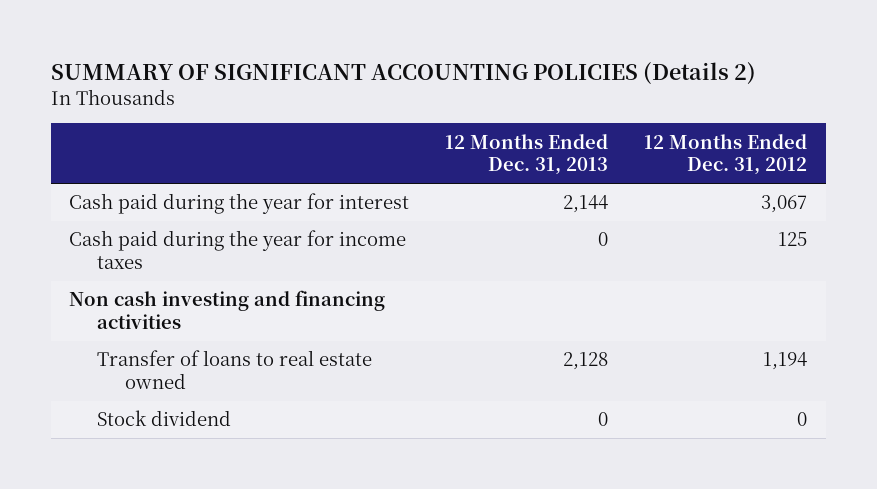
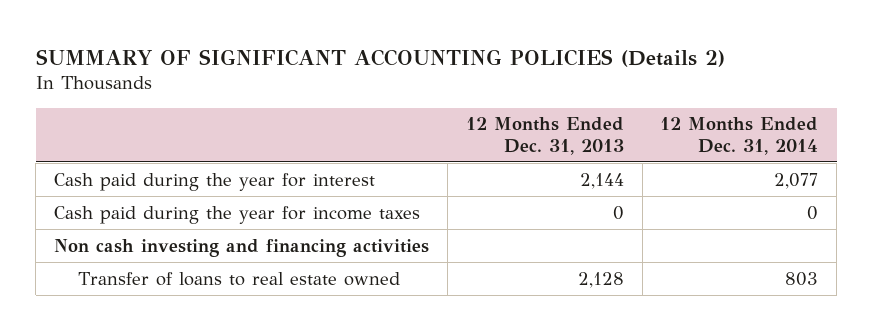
[644,133,808,176] 12 Months Ended Dec. 31, 2012 -> none
none -> [660,117,819,155] 12 Months Ended Dec. 31, 2014
[97,410,232,427] Stock dividend -> none

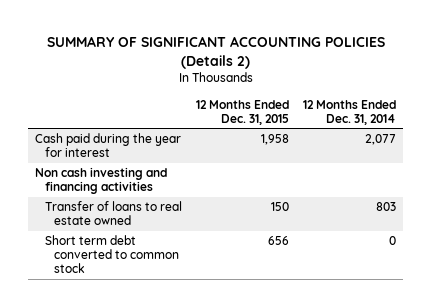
[465,117,624,155] 12 Months Ended Dec. 31, 2013 -> none
none -> [195,99,289,125] 12 Months Ended Dec. 31, 2015
[54,205,421,224] Cash paid during the year for income taxes -> none
none -> [44,235,180,274] Short term debt converted to common stock

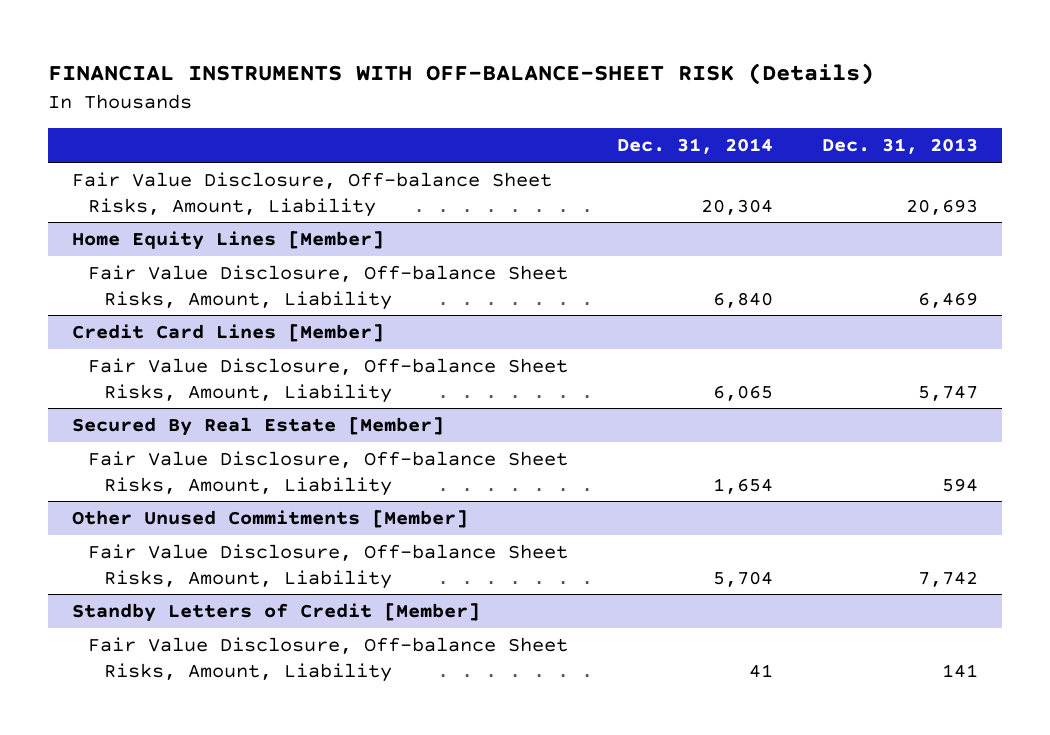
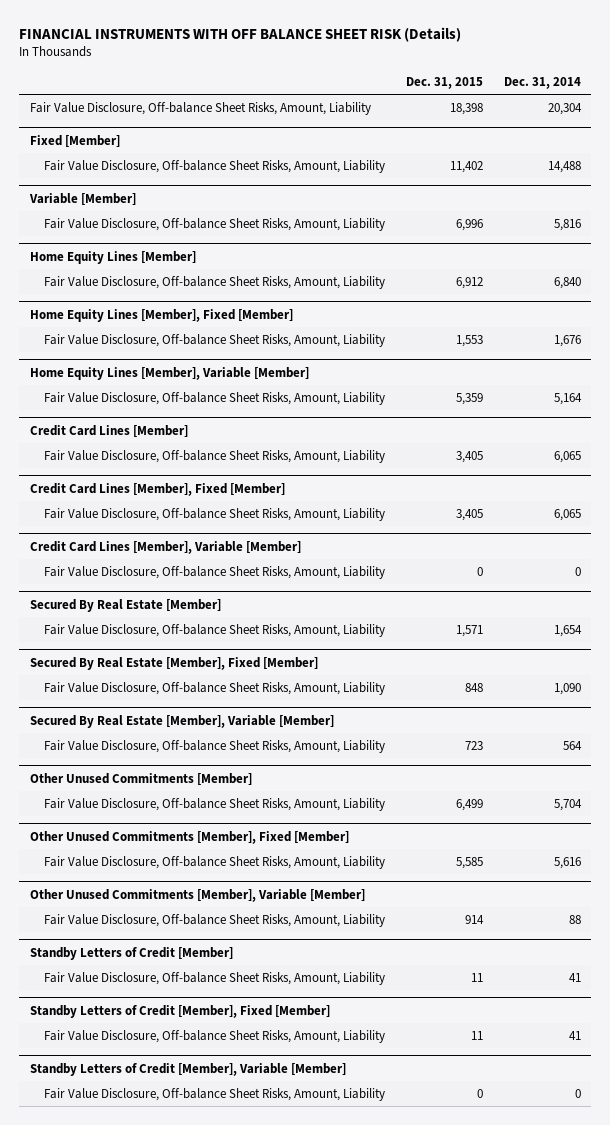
[47,62,874,85] FINANCIAL INSTRUMENTS WITH OFF-BALANCE-SHEET RISK (Details) -> [19,27,462,43] FINANCIAL INSTRUMENTS WITH OFF BALANCE SHEET RISK (Details)
[821,138,978,155] Dec. 31, 2013 -> none
none -> [405,76,483,89] Dec. 31, 2015
none -> [29,134,120,147] Fixed [Member]
none -> [43,159,385,173] Fair Value Disclosure, Off-balance Sheet Risks, Amount, Liability
none -> [28,192,136,205] Variable [Member]
none -> [43,217,385,231] Fair Value Disclosure, Off-balance Sheet Risks, Amount, Liability
none -> [29,308,293,322] Home Equity Lines [Member], Fixed [Member]
none -> [43,333,385,347] Fair Value Disclosure, Off-balance Sheet Risks, Amount, Liability
none -> [29,366,309,380] Home Equity Lines [Member], Variable [Member]
none -> [43,391,385,405] Fair Value Disclosure, Off-balance Sheet Risks, Amount, Liability
none -> [29,482,285,496] Credit Card Lines [Member], Fixed [Member]
none -> [43,507,385,521] Fair Value Disclosure, Off-balance Sheet Risks, Amount, Liability
none -> [29,540,301,554] Credit Card Lines [Member], Variable [Member]
none -> [43,565,385,579] Fair Value Disclosure, Off-balance Sheet Risks, Amount, Liability
none -> [29,656,318,670] Secured By Real Estate [Member], Fixed [Member]
none -> [43,681,385,695] Fair Value Disclosure, Off-balance Sheet Risks, Amount, Liability
none -> [29,714,334,728] Secured By Real Estate [Member], Variable [Member]
none -> [43,739,385,753] Fair Value Disclosure, Off-balance Sheet Risks, Amount, Liability
none -> [29,830,349,844] Other Unused Commitments [Member], Fixed [Member]
none -> [43,855,385,869] Fair Value Disclosure, Off-balance Sheet Risks, Amount, Liability
none -> [29,888,365,902] Other Unused Commitments [Member], Variable [Member]
none -> [43,913,385,927] Fair Value Disclosure, Off-balance Sheet Risks, Amount, Liability
none -> [29,1004,330,1018] Standby Letters of Credit [Member], Fixed [Member]
none -> [43,1029,385,1043] Fair Value Disclosure, Off-balance Sheet Risks, Amount, Liability
none -> [29,1062,346,1076] Standby Letters of Credit [Member], Variable [Member]
none -> [43,1087,385,1101] Fair Value Disclosure, Off-balance Sheet Risks, Amount, Liability

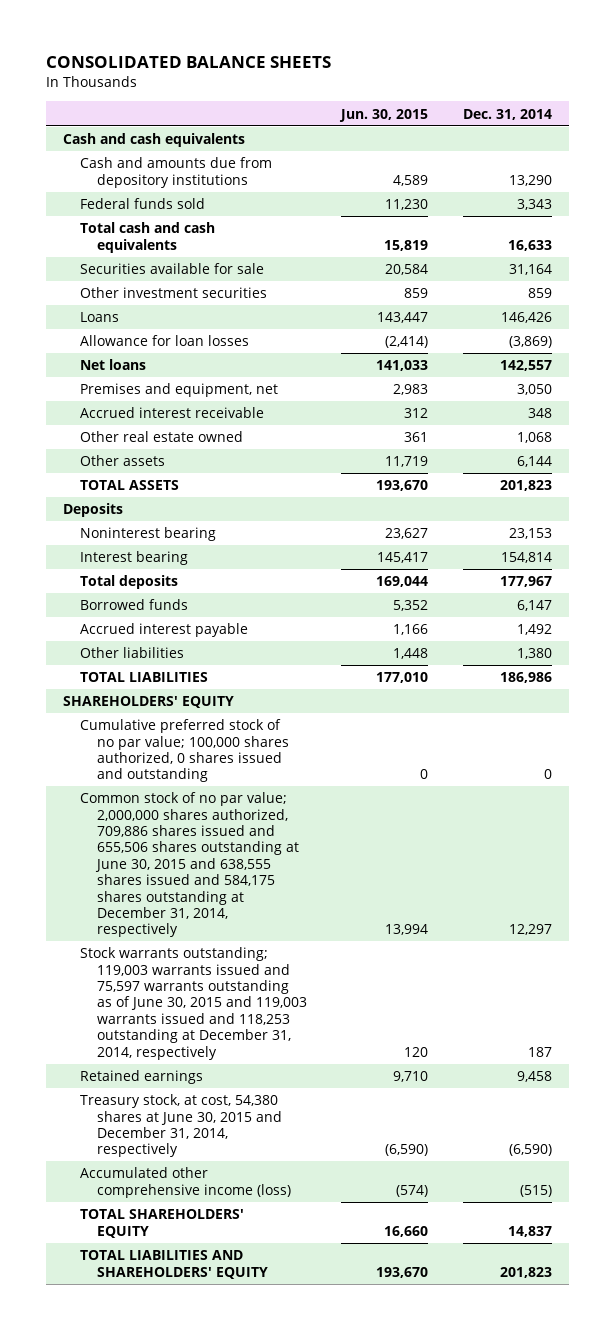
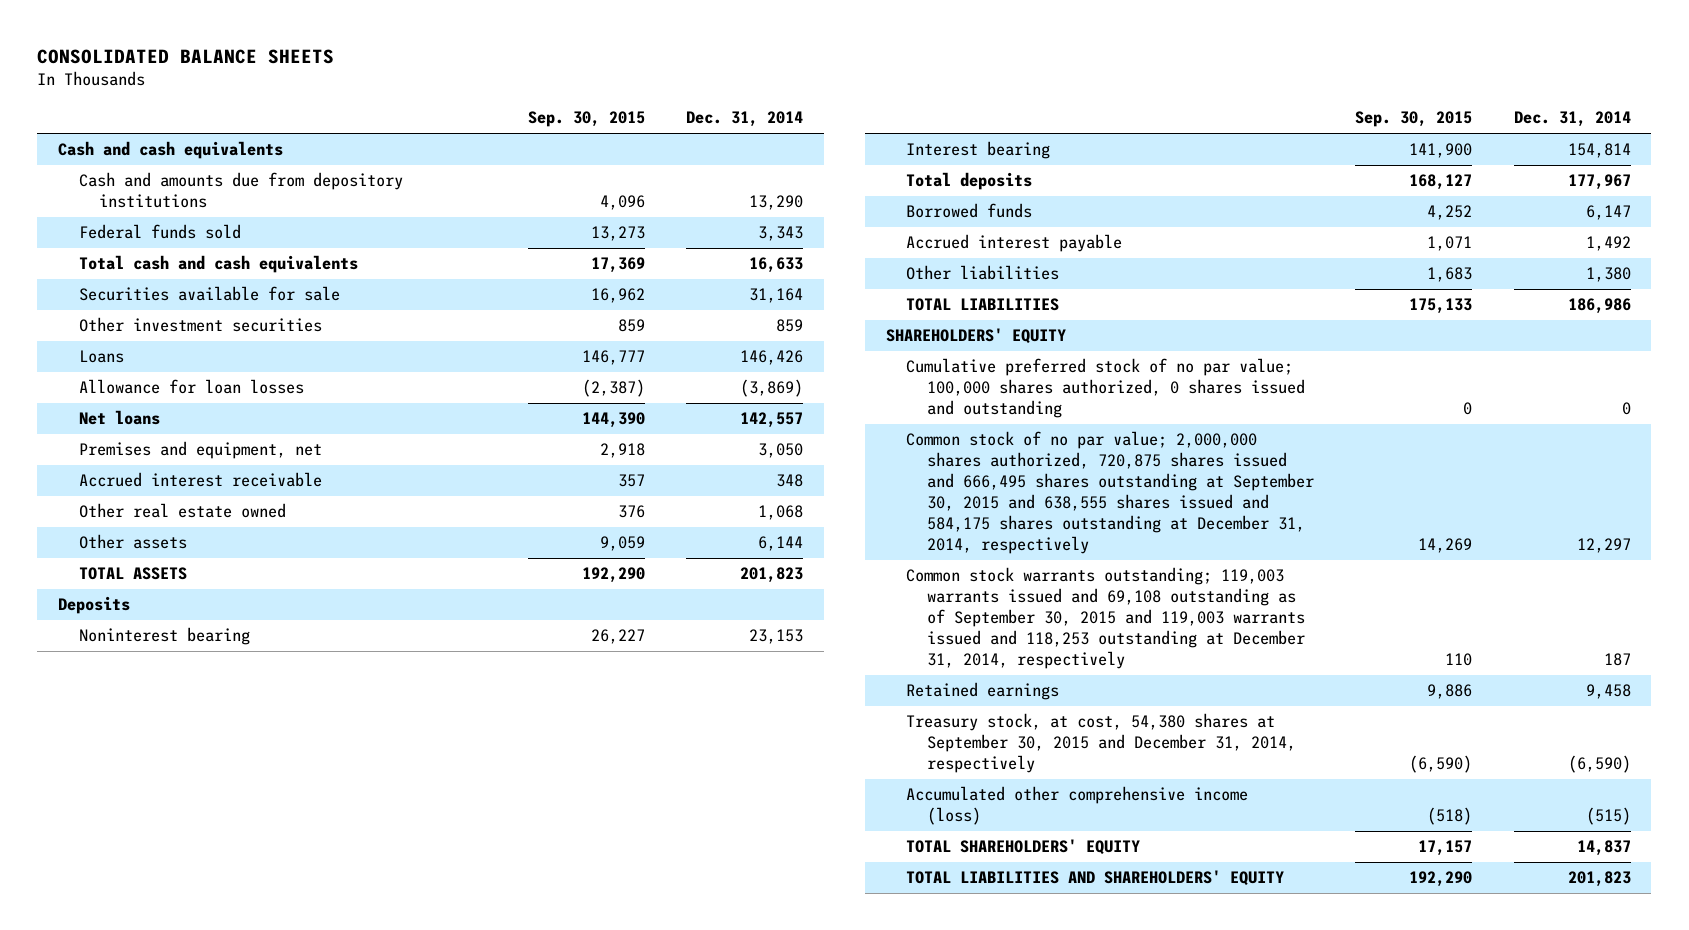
[339,108,429,122] Jun. 30, 2015 -> none
none -> [527,111,645,128] Sep. 30, 2015
[79,792,299,938] Common stock of no par value; 2,000,000 shares authorized, 709,886 shares issued and 655,506 shares outstanding at June 30, 2015 and 638,555 shares issued and 584,175 shares outstanding at December 31, 2014, respectively -> [906,431,1314,554] Common stock of no par value; 2,000,000 shares authorized, 720,875 shares issued and 666,495 shares outstanding at September 30, 2015 and 638,555 shares issued and 584,175 shares outstanding at December 31, 2014, respectively
[79,947,307,1060] Stock warrants outstanding; 119,003 warrants issued and 75,597 warrants outstanding as of June 30, 2015 and 119,003 warrants issued and 118,253 outstanding at December 31, 2014, respectively -> [906,567,1305,669] Common stock warrants outstanding; 119,003 warrants issued and 69,108 outstanding as of September 30, 2015 and 119,003 warrants issued and 118,253 outstanding at December 31, 2014, respectively
[79,1094,282,1158] Treasury stock, at cost, 54,380 shares at June 30, 2015 and December 31, 2014, respectively -> [906,713,1296,774] Treasury stock, at cost, 54,380 shares at September 30, 2015 and December 31, 2014, respectively

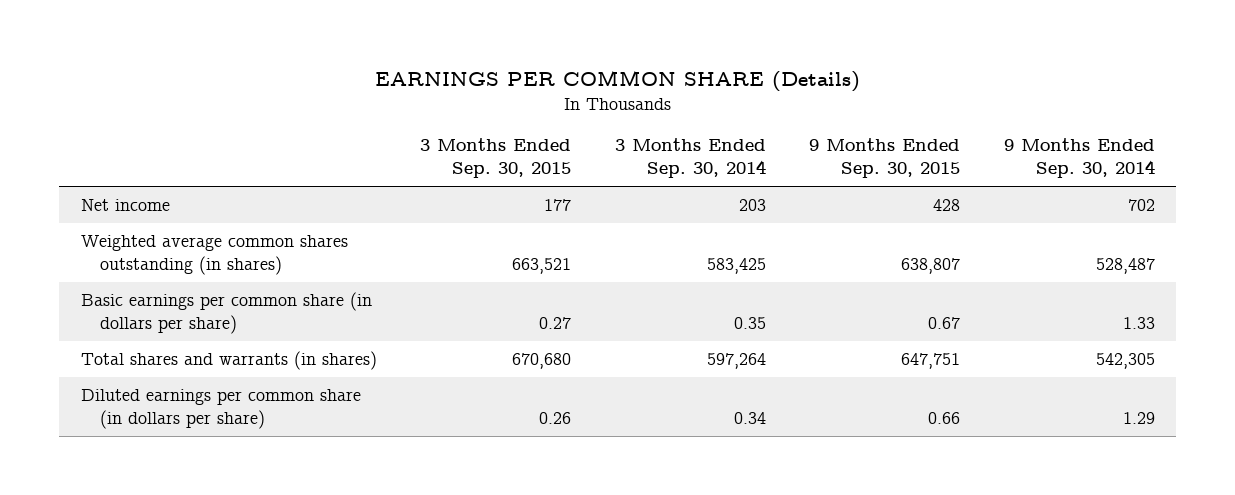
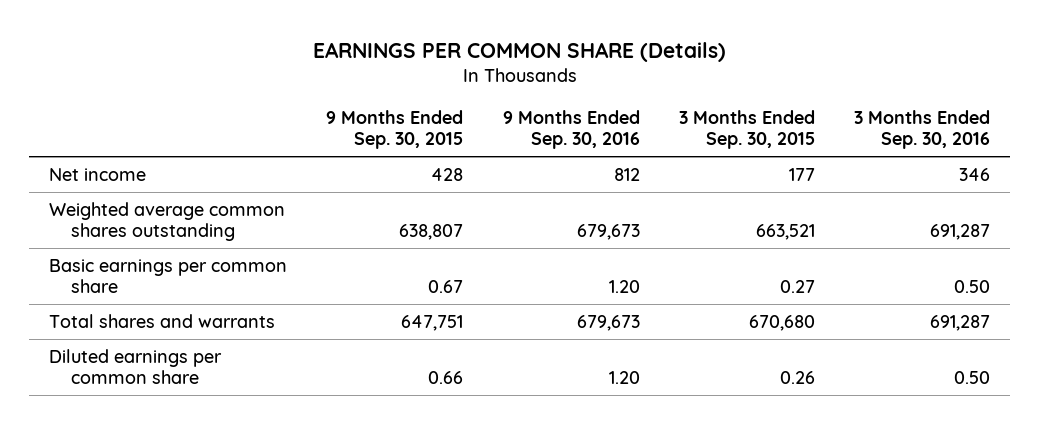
[614,138,766,179] 3 Months Ended Sep. 30, 2014 -> none
[1003,138,1155,179] 9 Months Ended Sep. 30, 2014 -> none
none -> [502,109,640,150] 9 Months Ended Sep. 30, 2016
none -> [854,109,991,150] 3 Months Ended Sep. 30, 2016
[80,235,348,275] Weighted average common shares outstanding (in shares) -> [49,201,286,242] Weighted average common shares outstanding
[80,292,372,334] Basic earnings per common share (in dollars per share) -> [49,258,288,294] Basic earnings per common share
[80,351,377,371] Total shares and warrants (in shares) -> [49,313,276,328] Total shares and warrants
[80,389,361,429] Diluted earnings per common share (in dollars per share) -> [49,348,223,385] Diluted earnings per common share

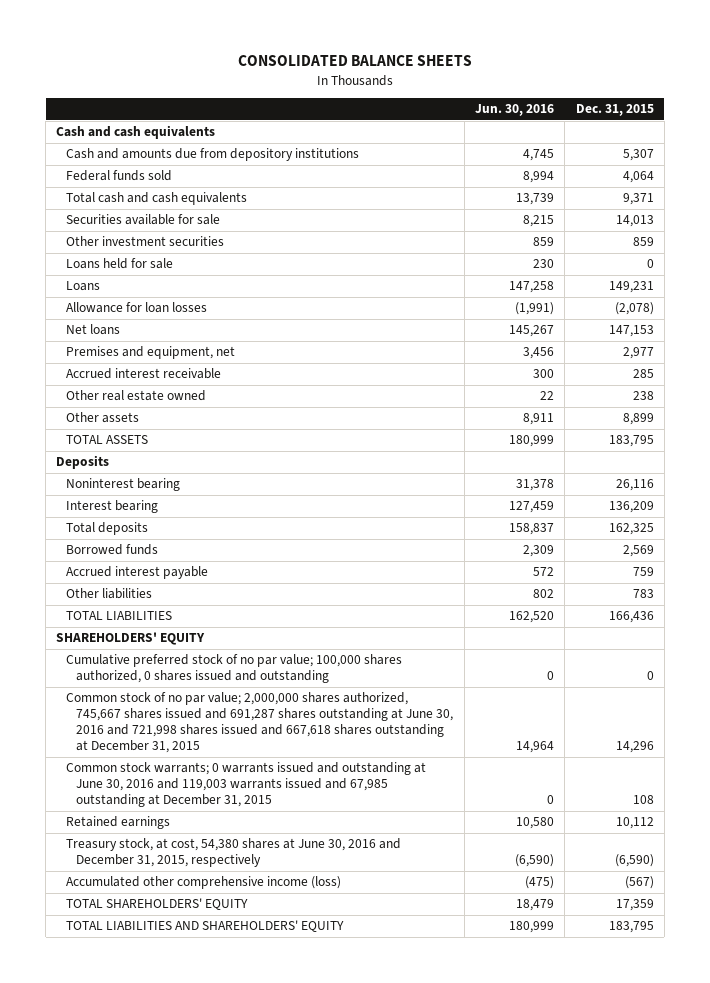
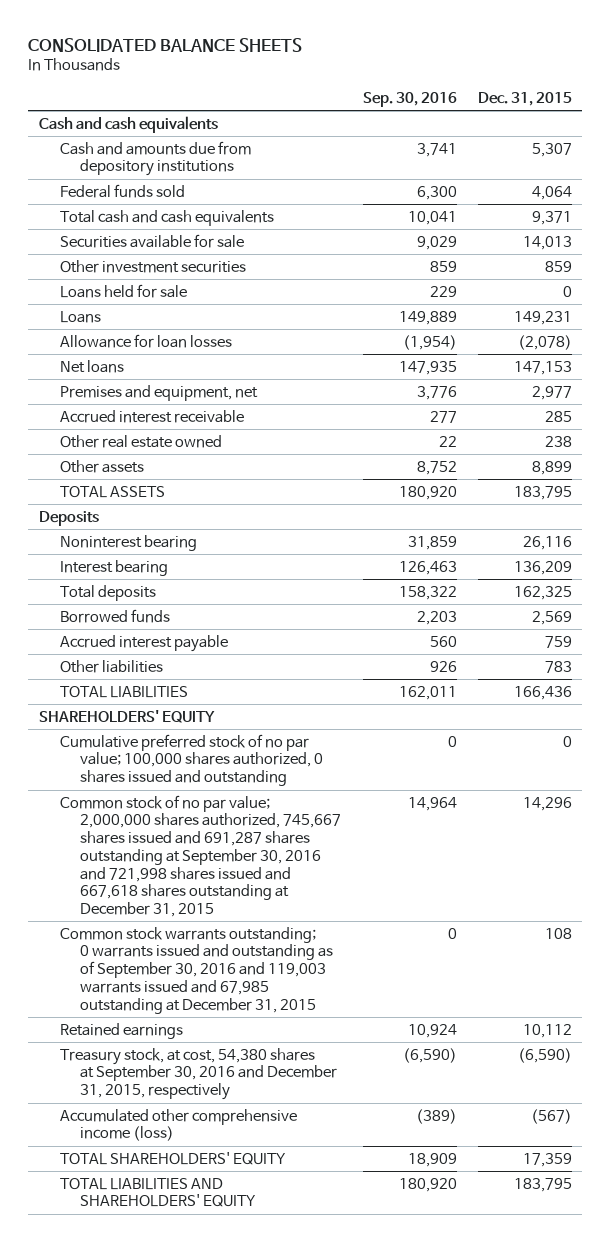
[474,104,554,117] Jun. 30, 2016 -> none
none -> [362,91,457,107] Sep. 30, 2016
[66,692,454,754] Common stock of no par value; 2,000,000 shares authorized, 745,667 shares issued and 691,287 shares outstanding at June 30, 2016 and 721,998 shares issued and 667,618 shares outstanding at December 31, 2015 -> [59,794,342,917] Common stock of no par value; 2,000,000 shares authorized, 745,667 shares issued and 691,287 shares outstanding at September 30, 2016 and 721,998 shares issued and 667,618 shares outstanding at December 31, 2015
[66,762,427,808] Common stock warrants; 0 warrants issued and outstanding at June 30, 2016 and 119,003 warrants issued and 67,985 outstanding at December 31, 2015 -> [59,926,334,1014] Common stock warrants outstanding; 0 warrants issued and outstanding as of September 30, 2016 and 119,003 warrants issued and 67,985 outstanding at December 31, 2015
[66,838,402,868] Treasury stock, at cost, 54,380 shares at June 30, 2016 and December 31, 2015, respectively -> [59,1047,338,1101] Treasury stock, at cost, 54,380 shares at September 30, 2016 and December 31, 2015, respectively

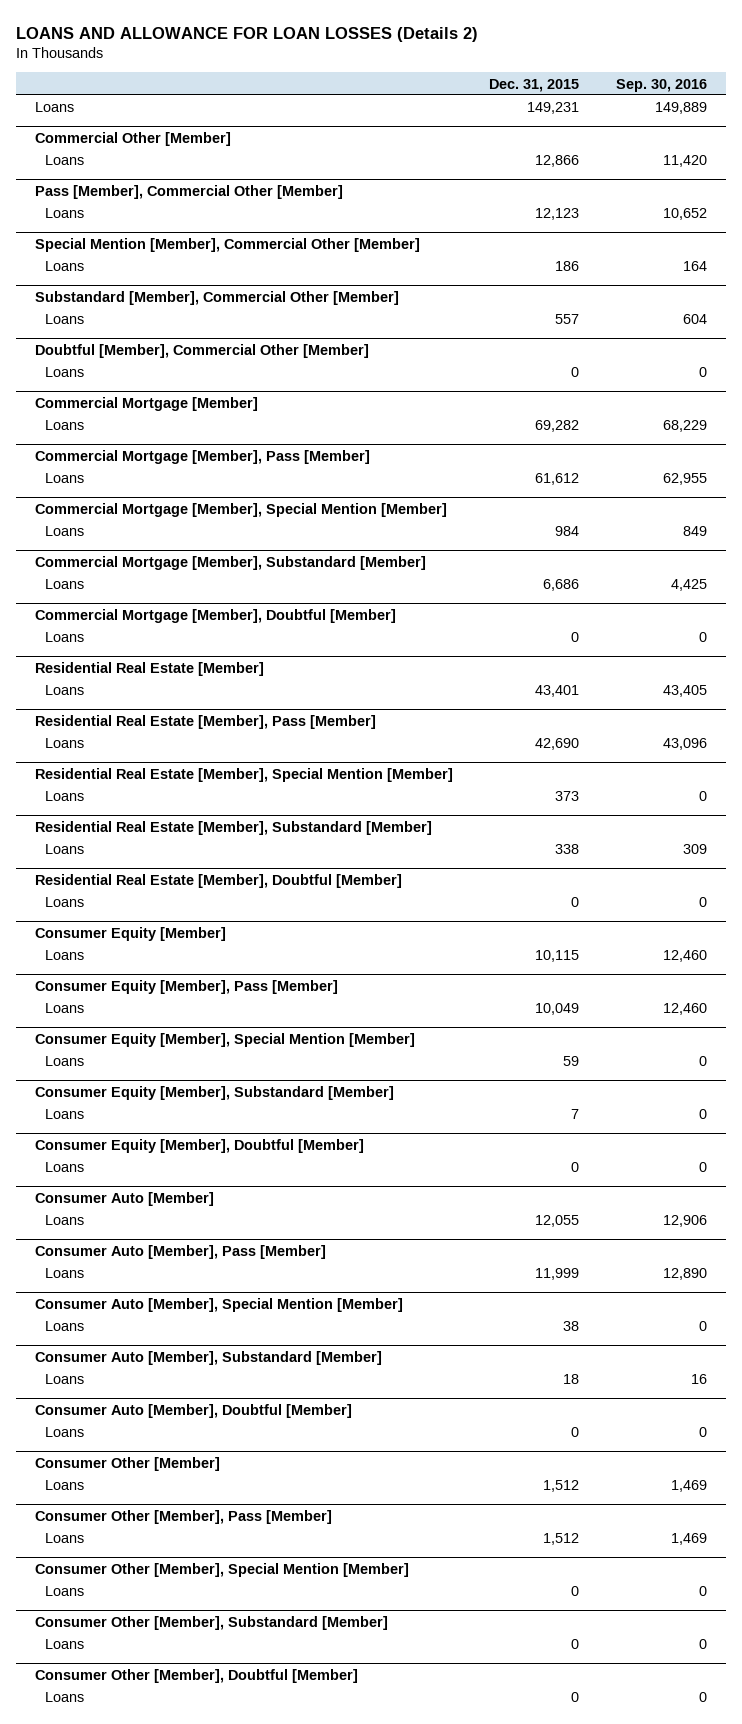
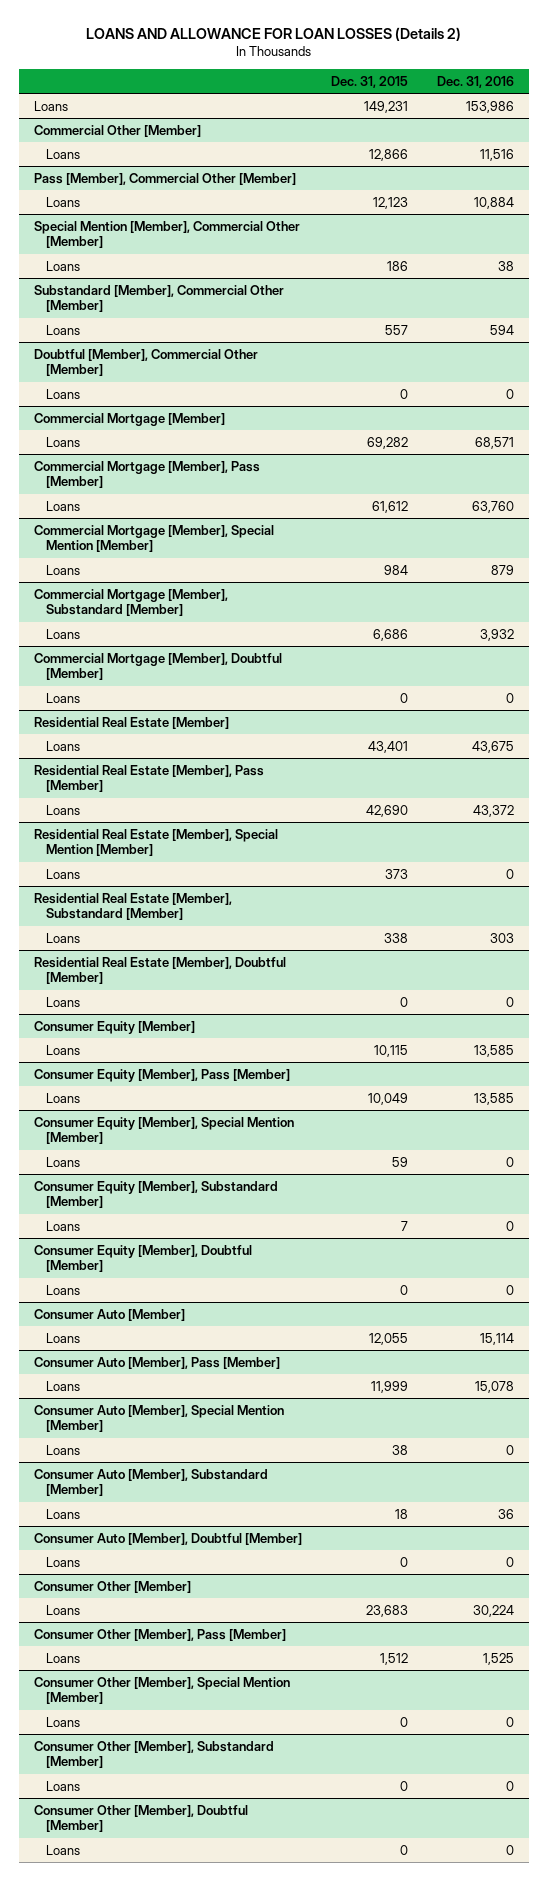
[616,78,708,92] Sep. 30, 2016 -> none
none -> [437,75,515,88] Dec. 31, 2016
[543,1480,580,1493] 1,512 -> [365,1604,408,1617] 23,683

